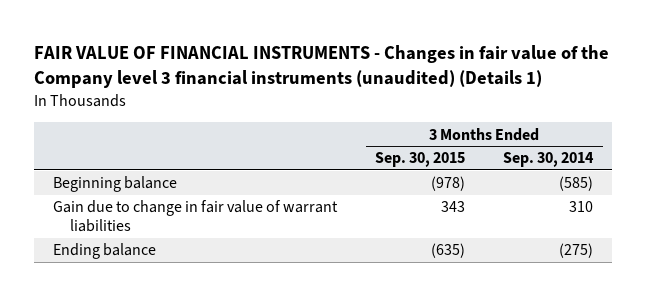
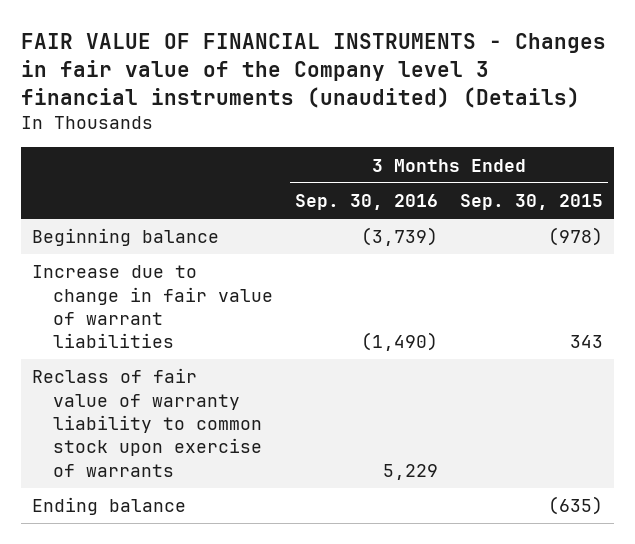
[34,45,610,89] FAIR VALUE OF FINANCIAL INSTRUMENTS - Changes in fair value of the Company level 3 financial instruments (unaudited) (Details 1) -> [21,33,607,109] FAIR VALUE OF FINANCIAL INSTRUMENTS - Changes in fair value of the Company level 3 financial instruments (unaudited) (Details)
[503,152,595,168] Sep. 30, 2014 -> none
none -> [295,193,439,210] Sep. 30, 2016
[53,200,339,233] Gain due to change in fair value of warrant liabilities -> [32,265,274,349] Increase due to change in fair value of warrant liabilities
none -> [32,368,263,477] Reclass of fair value of warranty liability to common stock upon exercise of warrants

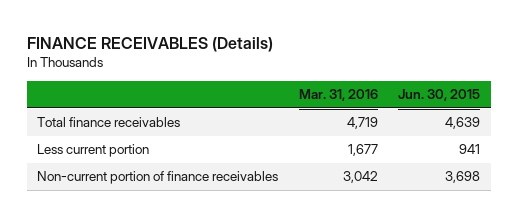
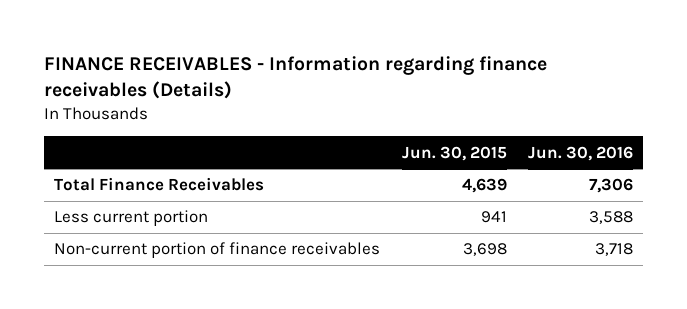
[27,36,274,52] FINANCE RECEIVABLES (Details) -> [43,56,547,100] FINANCE RECEIVABLES - Information regarding finance receivables (Details)
[298,89,378,102] Mar. 31, 2016 -> none
none -> [527,145,633,161] Jun. 30, 2016
[37,117,181,128] Total finance receivables -> [54,177,265,192] Total Finance Receivables

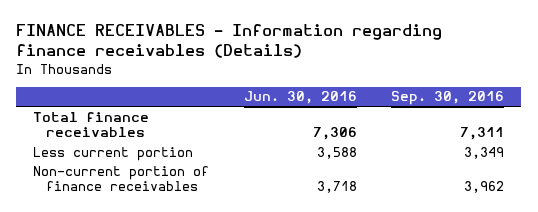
[401,145,507,161] Jun. 30, 2015 -> none
none -> [391,91,505,106] Sep. 30, 2016
[54,177,265,192] Total Finance Receivables -> [33,111,150,138] Total finance receivables

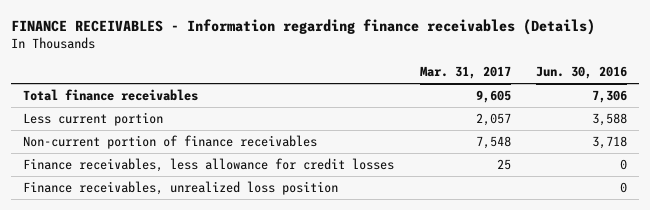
[391,91,505,106] Sep. 30, 2016 -> none
none -> [419,66,511,80] Mar. 31, 2017
none -> [23,157,395,172] Finance receivables, less allowance for credit losses
none -> [23,180,339,195] Finance receivables, unrealized loss position

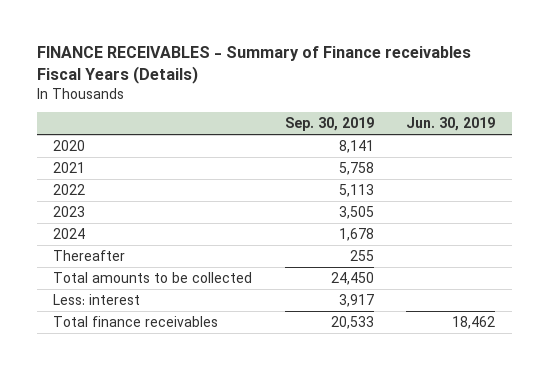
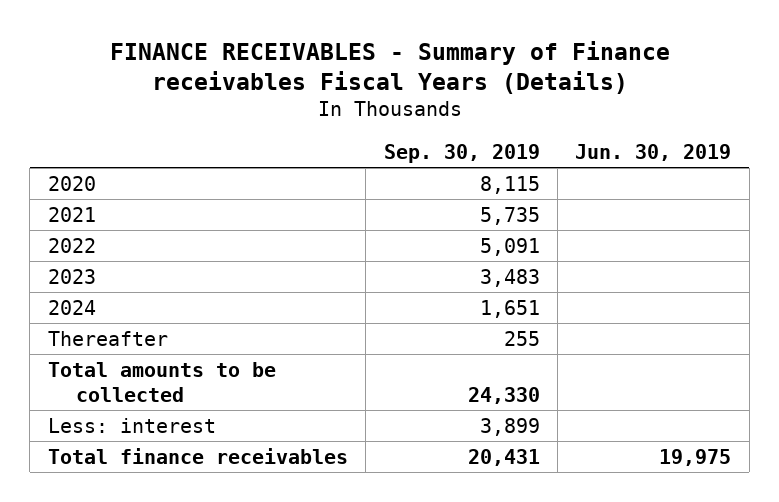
[338,139,374,153] 8,141 -> [479,175,540,194] 8,115
[338,161,374,175] 5,758 -> [479,206,540,225] 5,735
[338,183,374,197] 5,113 -> [479,237,540,256] 5,091
[338,205,374,219] 3,505 -> [479,268,540,287] 3,483
[338,227,374,241] 1,678 -> [479,299,540,318] 1,651
[330,271,374,285] 24,450 -> [467,386,540,404] 24,330
[338,293,374,307] 3,917 -> [479,417,540,436] 3,899
[330,315,374,329] 20,533 -> [467,448,540,466] 20,431
[452,315,496,329] 18,462 -> [659,448,732,466] 19,975

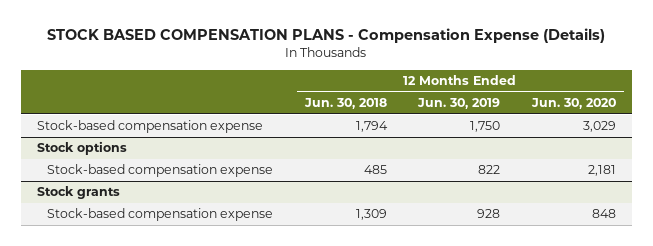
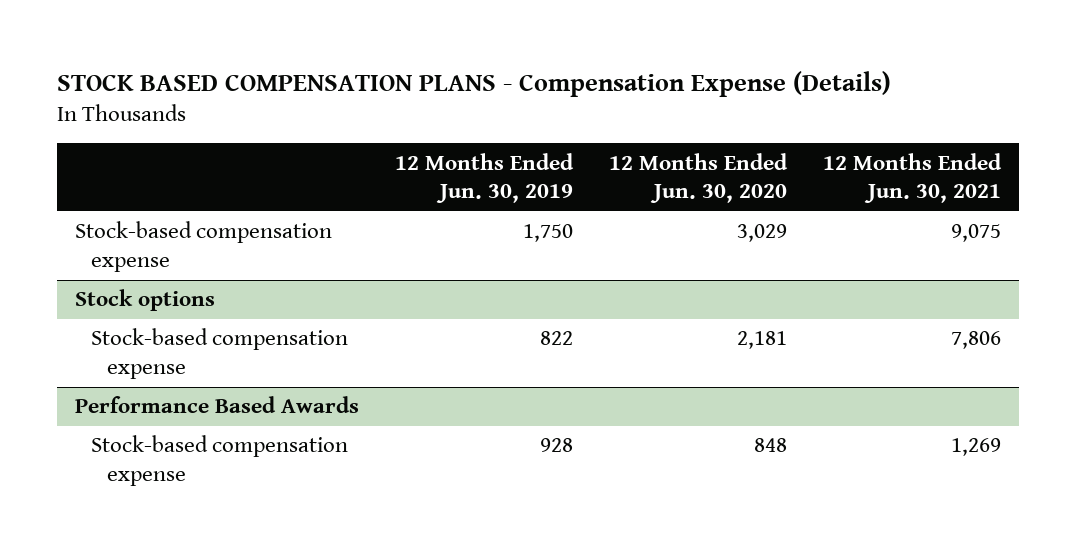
[303,98,387,110] Jun. 30, 2018 -> none
none -> [822,152,1002,204] 12 Months Ended Jun. 30, 2021
[36,186,120,200] Stock grants -> [74,396,359,414] Performance Based Awards

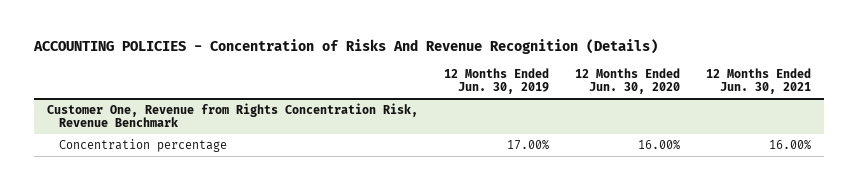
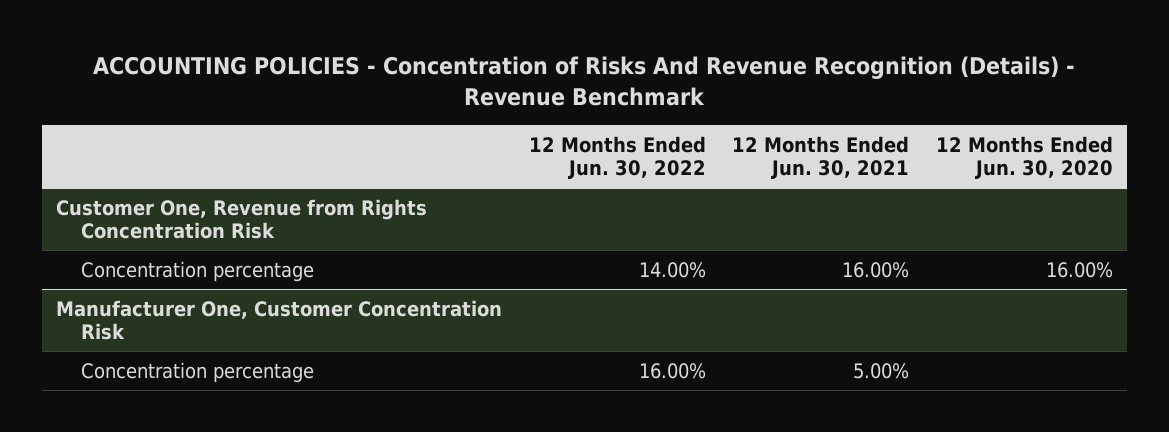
[32,39,658,55] ACCOUNTING POLICIES - Concentration of Risks And Revenue Recognition (Details) -> [93,55,1076,106] ACCOUNTING POLICIES - Concentration of Risks And Revenue Recognition (Details) - Revenue Benchmark
[443,68,549,95] 12 Months Ended Jun. 30, 2019 -> none
none -> [528,135,706,180] 12 Months Ended Jun. 30, 2022
[46,103,418,128] Customer One, Revenue from Rights Concentration Risk, Revenue Benchmark -> [55,198,427,239] Customer One, Revenue from Rights Concentration Risk
none -> [55,299,502,340] Manufacturer One, Customer Concentration Risk
none -> [80,361,314,383] Concentration percentage

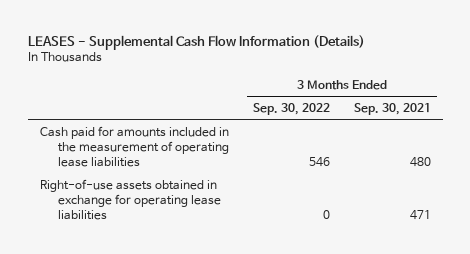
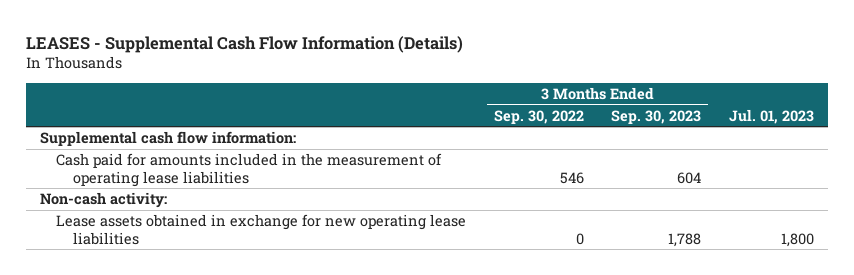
[353,102,431,115] Sep. 30, 2021 -> none
none -> [611,109,702,124] Sep. 30, 2023
none -> [728,108,814,124] Jul. 01, 2023
none -> [39,131,296,147] Supplemental cash flow information:
none -> [39,192,167,209] Non-cash activity:
[39,178,221,220] Right-of-use assets obtained in exchange for operating lease liabilities -> [56,214,467,245] Lease assets obtained in exchange for new operating lease liabilities

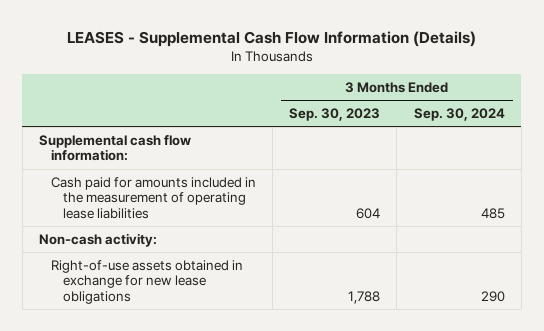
[493,109,584,124] Sep. 30, 2022 -> none
[728,108,814,124] Jul. 01, 2023 -> none
none -> [413,107,505,121] Sep. 30, 2024
[56,214,467,245] Lease assets obtained in exchange for new operating lease liabilities -> [50,259,243,304] Right-of-use assets obtained in exchange for new lease obligations

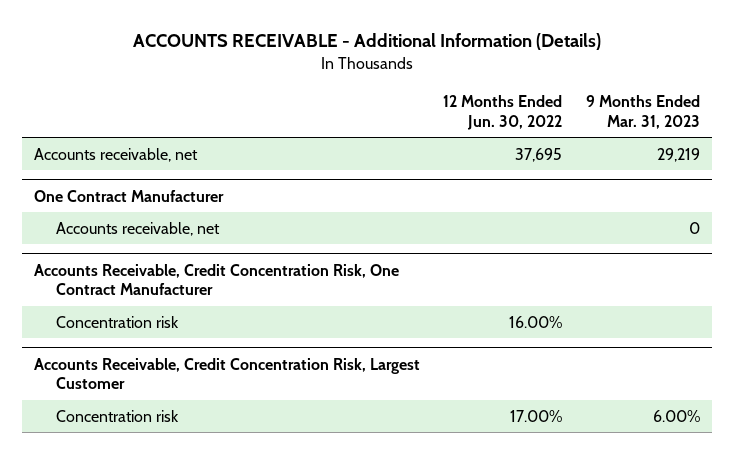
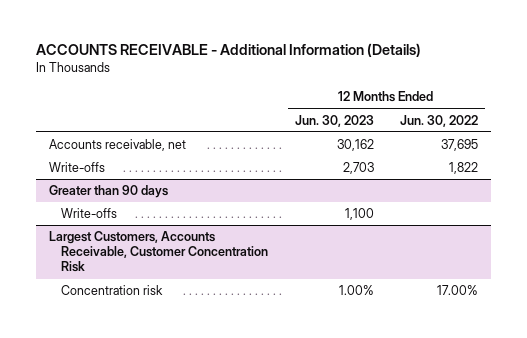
[585,95,700,130] 9 Months Ended Mar. 31, 2023 -> none
none -> [294,114,374,127] Jun. 30, 2023
[33,189,224,202] One Contract Manufacturer -> none
[55,221,220,236] Accounts receivable, net -> none
[33,263,399,296] Accounts Receivable, Credit Concentration Risk, One Contract Manufacturer -> none
[55,315,179,328] Concentration risk -> none
none -> [48,162,105,173] Write-offs
none -> [48,185,168,199] Greater than 90 days
none -> [61,208,118,219] Write-offs
[33,357,420,390] Accounts Receivable, Credit Concentration Risk, Largest Customer -> [48,231,269,273] Largest Customers, Accounts Receivable, Customer Concentration Risk

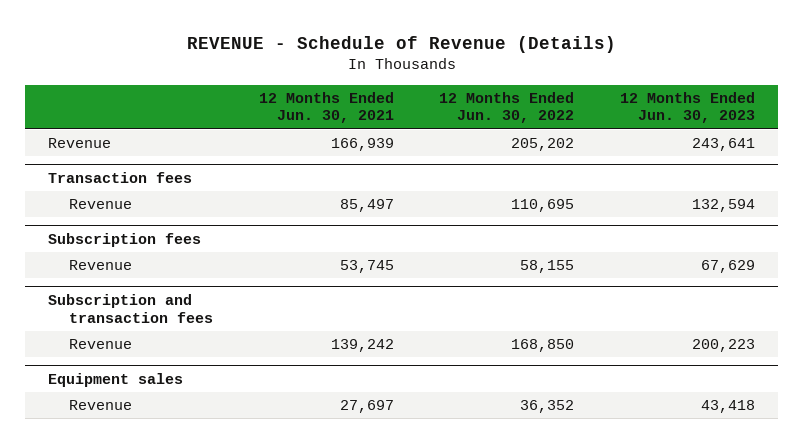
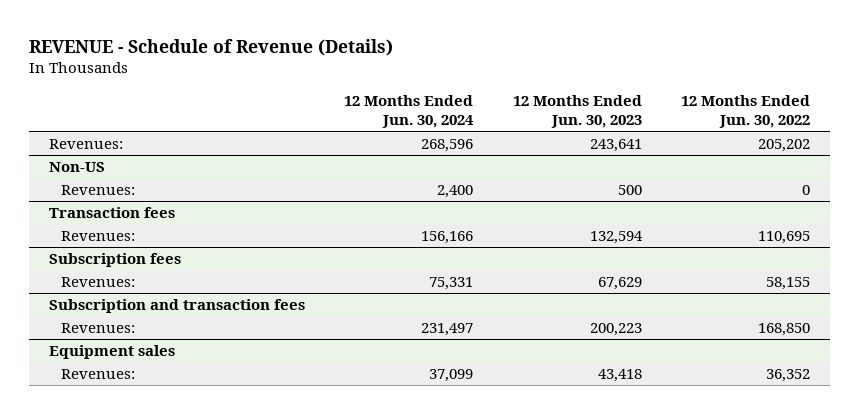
[258,91,394,124] 12 Months Ended Jun. 30, 2021 -> none
none -> [344,94,475,128] 12 Months Ended Jun. 30, 2024
[48,138,112,149] Revenue -> [49,139,124,150] Revenues:
none -> [49,162,106,173] Non-US
none -> [61,185,136,196] Revenues:
[69,199,133,210] Revenue -> [61,231,136,242] Revenues:
[69,260,133,271] Revenue -> [61,277,136,288] Revenues:
[69,339,133,350] Revenue -> [61,323,136,334] Revenues:
[69,400,133,411] Revenue -> [61,369,136,380] Revenues:

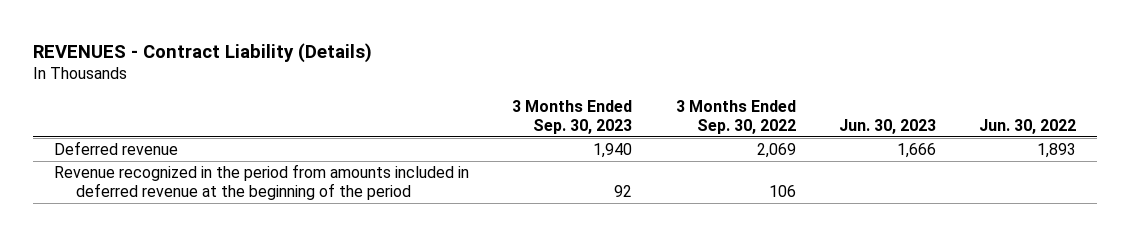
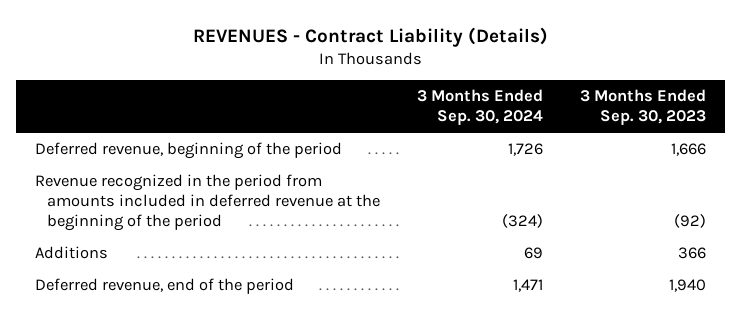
[675,100,796,135] 3 Months Ended Sep. 30, 2022 -> none
[838,119,936,135] Jun. 30, 2023 -> none
[978,119,1076,135] Jun. 30, 2022 -> none
none -> [417,89,544,126] 3 Months Ended Sep. 30, 2024
[54,141,179,156] Deferred revenue -> [34,142,342,160] Deferred revenue, beginning of the period
[593,143,633,159] 1,940 -> [671,143,707,157] 1,666
[614,185,633,198] 92 -> [674,213,707,228] (92)
none -> [34,246,108,260] Additions
none -> [34,278,294,295] Deferred revenue, end of the period

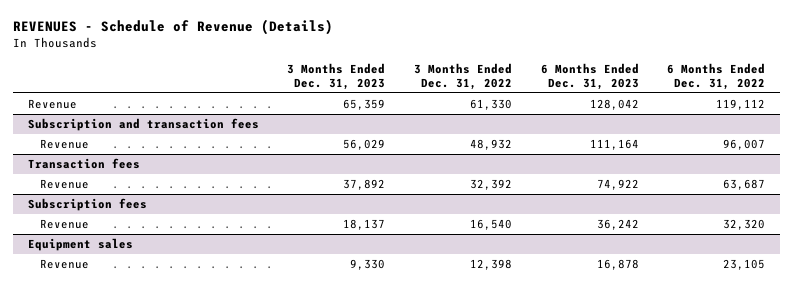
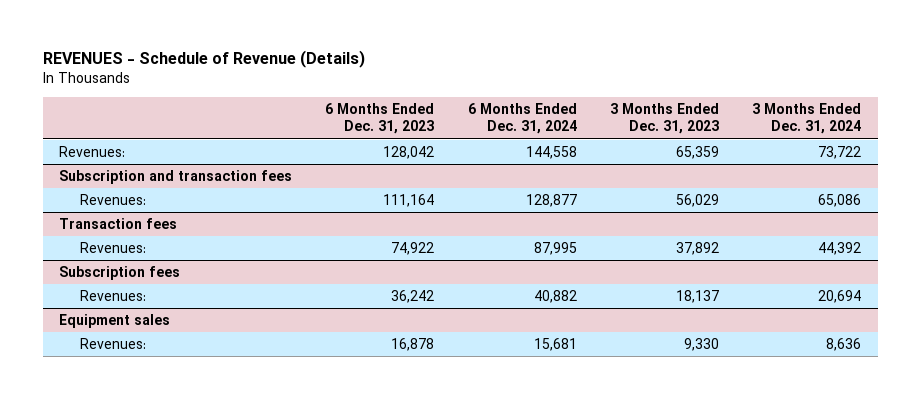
[413,62,512,91] 3 Months Ended Dec. 31, 2022 -> none
[667,62,766,91] 6 Months Ended Dec. 31, 2022 -> none
none -> [467,103,577,135] 6 Months Ended Dec. 31, 2024
none -> [752,103,862,135] 3 Months Ended Dec. 31, 2024
[27,99,77,110] Revenue -> [59,146,126,158] Revenues:
[40,139,90,150] Revenue -> [79,194,146,206] Revenues:
[40,179,90,190] Revenue -> [79,242,146,254] Revenues:
[40,219,90,230] Revenue -> [79,290,146,302] Revenues:
[40,259,90,270] Revenue -> [79,338,146,350] Revenues:

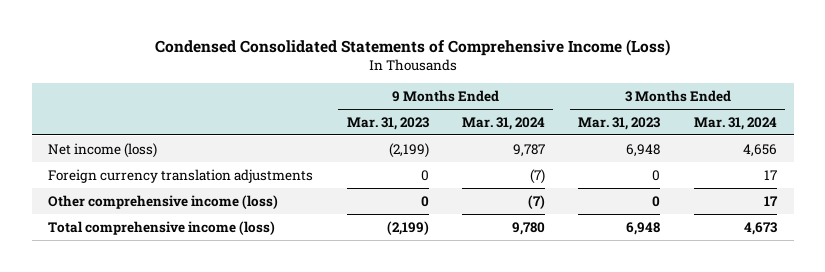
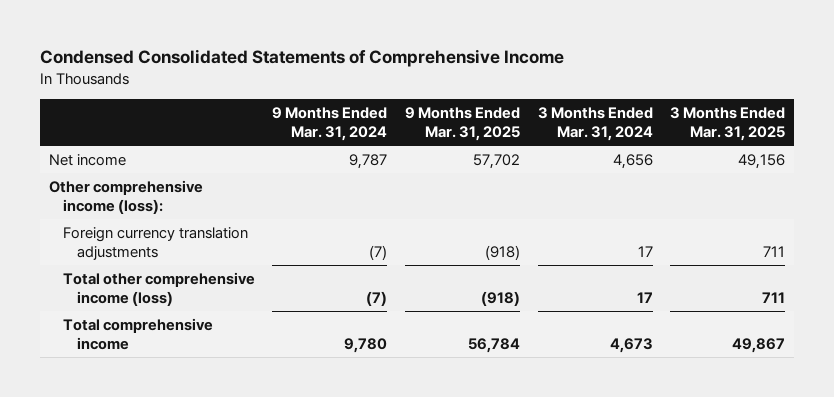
[154,39,670,57] Condensed Consolidated Statements of Comprehensive Income (Loss) -> [39,49,564,68] Condensed Consolidated Statements of Comprehensive Income
[346,116,429,130] Mar. 31, 2023 -> none
[578,116,661,130] Mar. 31, 2023 -> none
none -> [405,106,521,142] 9 Months Ended Mar. 31, 2025
none -> [670,106,786,142] 3 Months Ended Mar. 31, 2025
[48,142,158,158] Net income (loss) -> [48,153,126,166] Net income
none -> [48,179,203,215] Other comprehensive income (loss):
[48,194,279,209] Other comprehensive income (loss) -> [62,271,255,307] Total other comprehensive income (loss)
[48,220,276,235] Total comprehensive income (loss) -> [62,317,213,351] Total comprehensive income

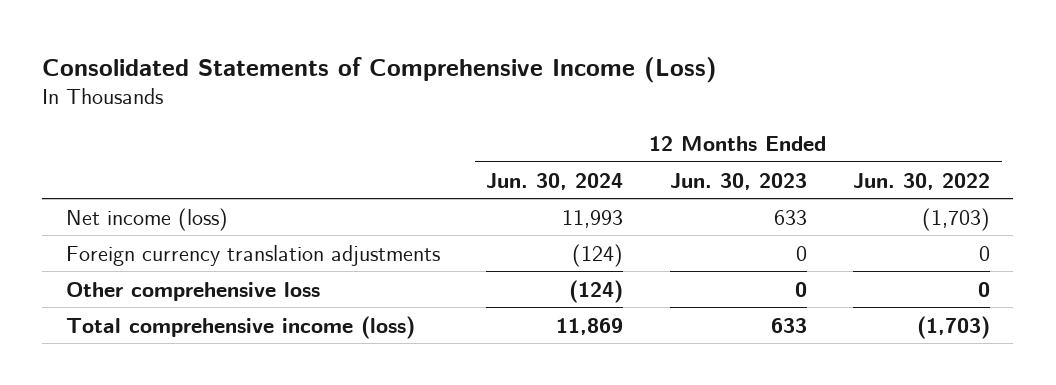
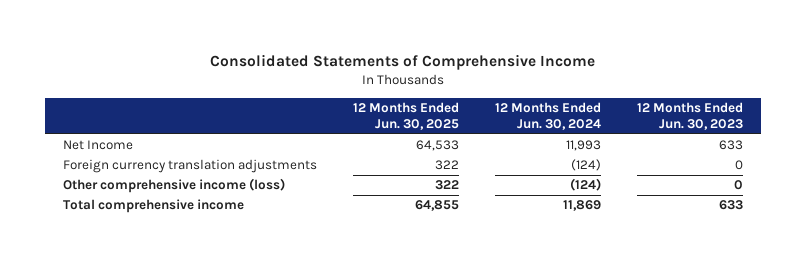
[42,56,718,83] Consolidated Statements of Comprehensive Income (Loss) -> [209,54,595,71] Consolidated Statements of Comprehensive Income
[853,172,991,190] Jun. 30, 2022 -> none
none -> [352,102,459,130] 12 Months Ended Jun. 30, 2025
[65,207,228,231] Net income (loss) -> [62,140,133,151] Net Income
[65,281,320,301] Other comprehensive loss -> [62,178,285,194] Other comprehensive income (loss)
[65,315,415,339] Total comprehensive income (loss) -> [62,199,244,214] Total comprehensive income

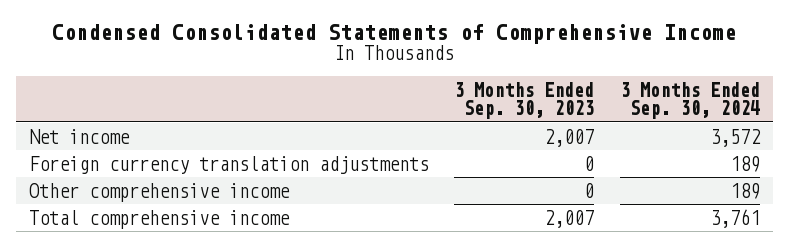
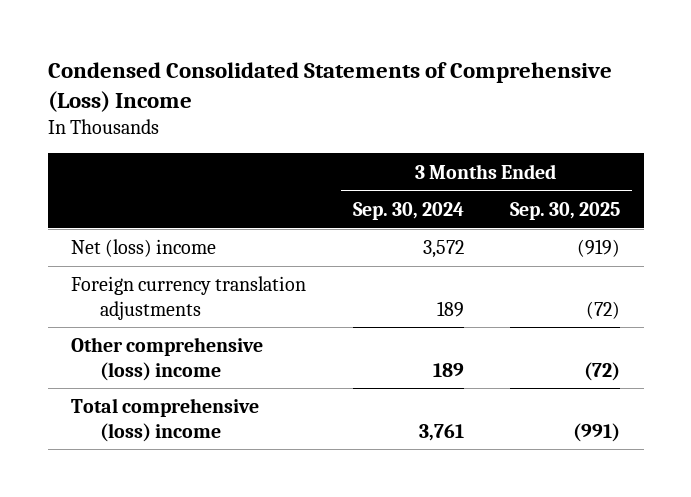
[52,23,737,44] Condensed Consolidated Statements of Comprehensive Income -> [47,61,612,112] Condensed Consolidated Statements of Comprehensive (Loss) Income
[454,81,595,120] 3 Months Ended Sep. 30, 2023 -> none
none -> [510,201,621,220] Sep. 30, 2025
[28,128,130,144] Net income -> [70,239,216,258] Net (loss) income
[28,182,290,202] Other comprehensive income -> [70,337,263,381] Other comprehensive (loss) income
[28,209,290,229] Total comprehensive income -> [70,398,259,442] Total comprehensive (loss) income

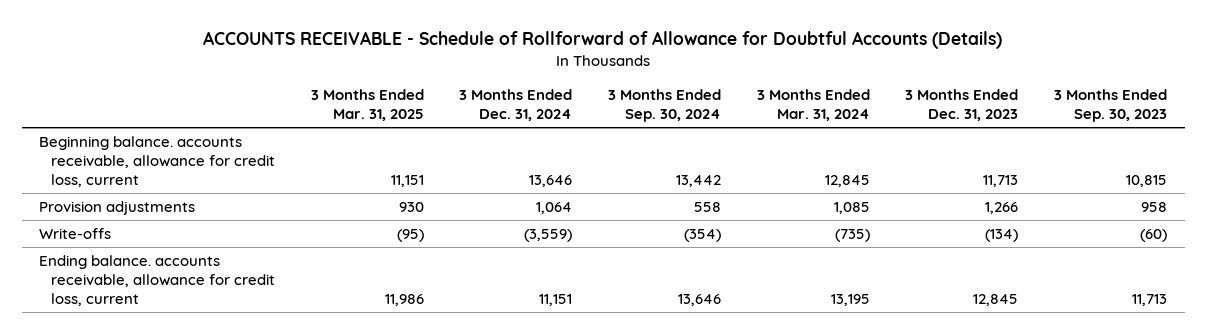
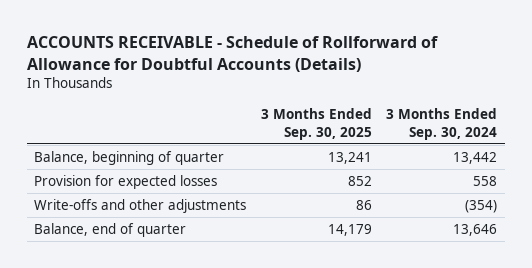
[310,88,424,121] 3 Months Ended Mar. 31, 2025 -> none
[459,88,573,121] 3 Months Ended Dec. 31, 2024 -> none
[756,88,870,121] 3 Months Ended Mar. 31, 2024 -> none
[905,88,1019,121] 3 Months Ended Dec. 31, 2023 -> none
[1054,88,1168,122] 3 Months Ended Sep. 30, 2023 -> none
none -> [260,108,372,140] 3 Months Ended Sep. 30, 2025
[39,135,275,187] Beginning balance. accounts receivable, allowance for credit loss, current -> [34,151,225,166] Balance, beginning of quarter
[39,200,196,215] Provision adjustments -> [34,175,218,190] Provision for expected losses
[39,227,112,239] Write-offs -> [34,199,247,214] Write-offs and other adjustments
[39,254,275,306] Ending balance. accounts receivable, allowance for credit loss, current -> [34,223,187,238] Balance, end of quarter

